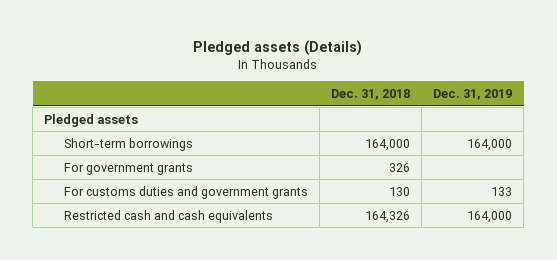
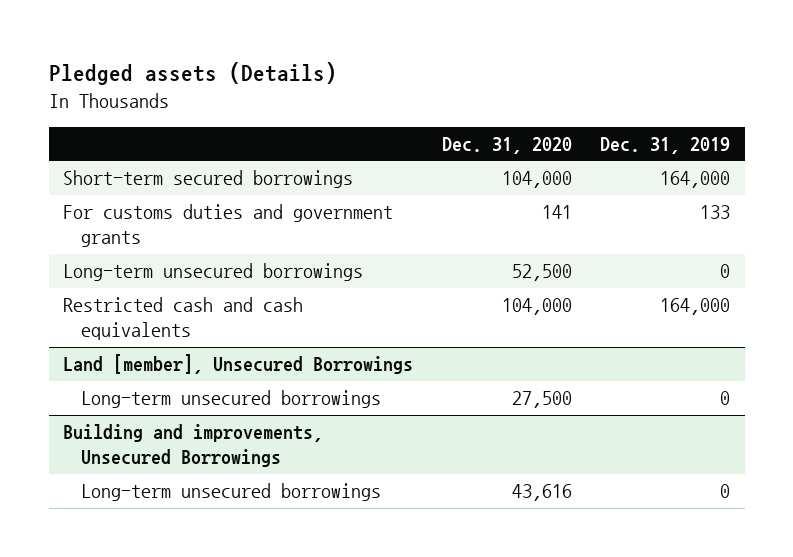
[330,88,410,100] Dec. 31, 2018 -> none
none -> [441,136,572,154] Dec. 31, 2020
[44,113,139,127] Pledged assets -> none
[63,162,193,175] For government grants -> none
[63,137,193,151] Short-term borrowings -> [62,170,353,189] Short-term secured borrowings
none -> [62,263,363,282] Long-term unsecured borrowings
none -> [62,354,413,375] Land [member], Unsecured Borrowings
none -> [81,390,382,409] Long-term unsecured borrowings
none -> [62,424,323,468] Building and improvements, Unsecured Borrowings
none -> [81,483,382,502] Long-term unsecured borrowings

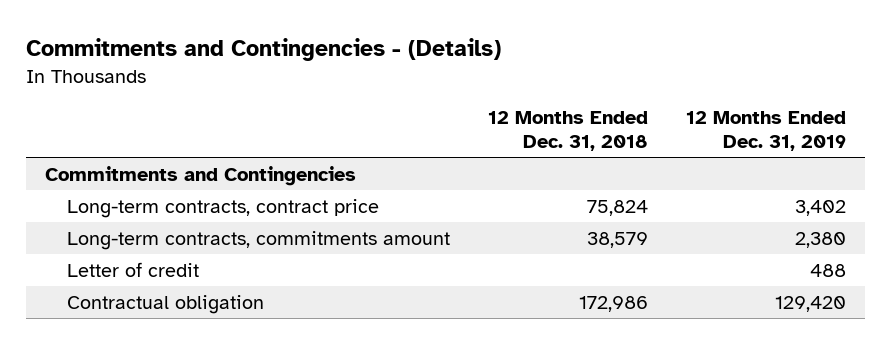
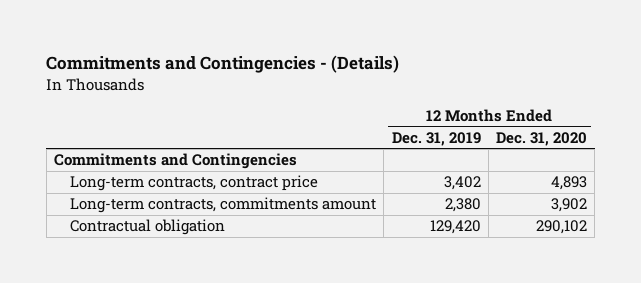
[487,111,648,151] 12 Months Ended Dec. 31, 2018 -> none
none -> [496,131,588,146] Dec. 31, 2020
[66,261,199,277] Letter of credit -> none

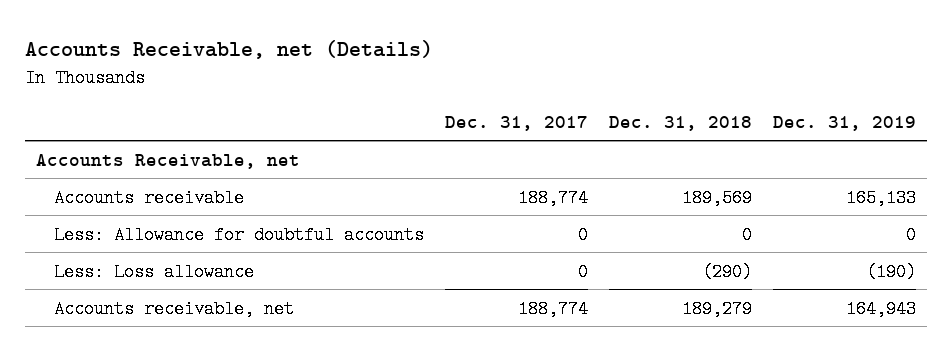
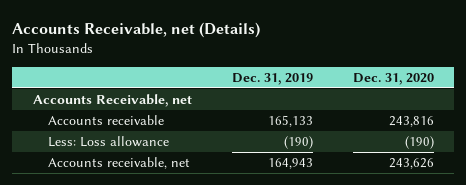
[445,115,589,131] Dec. 31, 2017 -> none
[609,115,753,131] Dec. 31, 2018 -> none
none -> [352,72,434,85] Dec. 31, 2020
[54,225,425,244] Less: Allowance for doubtful accounts -> none

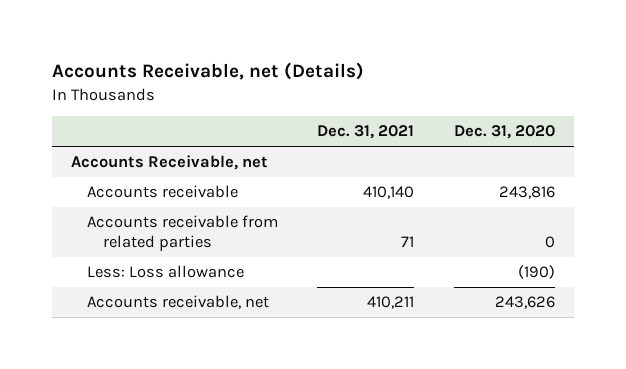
[231,72,313,85] Dec. 31, 2019 -> none
none -> [317,125,415,140] Dec. 31, 2021
none -> [87,215,279,251] Accounts receivable from related parties

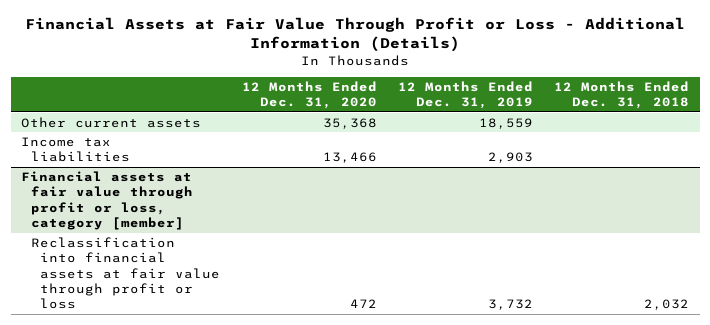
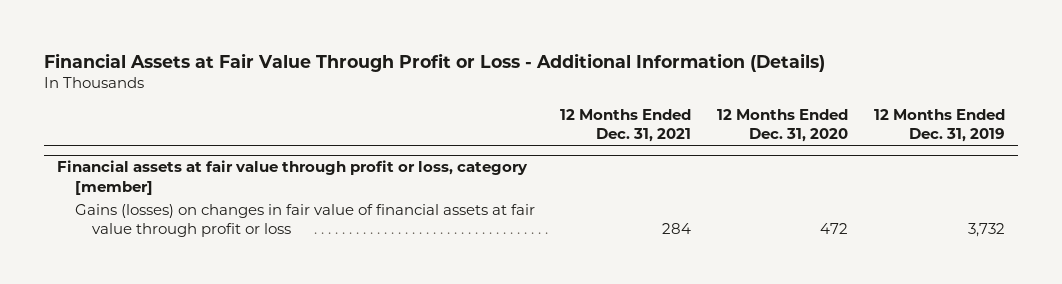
[554,80,690,110] 12 Months Ended Dec. 31, 2018 -> none
none -> [560,108,692,143] 12 Months Ended Dec. 31, 2021
[21,117,202,129] Other current assets -> none
[21,137,130,163] Income tax liabilities -> none
[30,237,221,310] Reclassification into financial assets at fair value through profit or loss -> [74,203,535,238] Gains (losses) on changes in fair value of financial assets at fair value through profit or loss

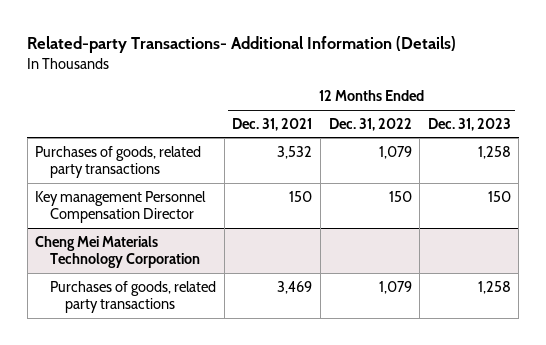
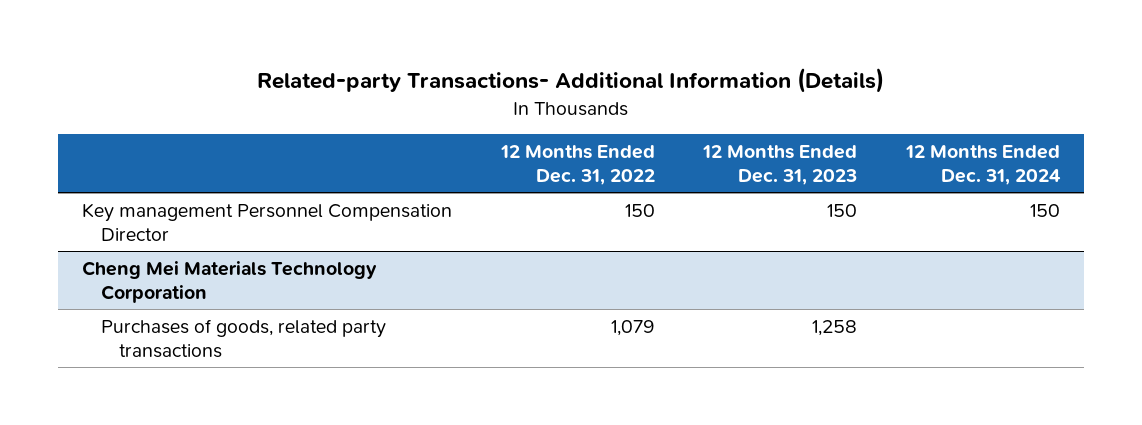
[232,117,313,131] Dec. 31, 2021 -> none
none -> [904,145,1061,185] 12 Months Ended Dec. 31, 2024
[35,145,202,179] Purchases of goods, related party transactions -> none

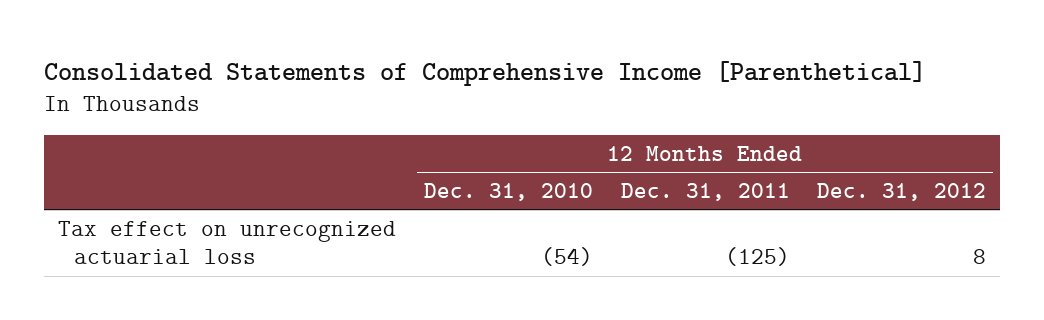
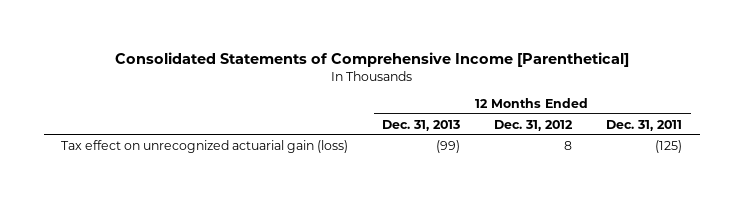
[423,182,593,201] Dec. 31, 2010 -> none
none -> [382,119,461,131] Dec. 31, 2013
[57,220,396,265] Tax effect on unrecognized actuarial loss -> [61,139,349,153] Tax effect on unrecognized actuarial gain (loss)

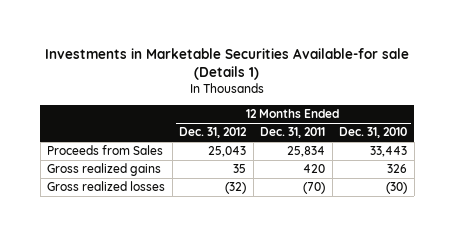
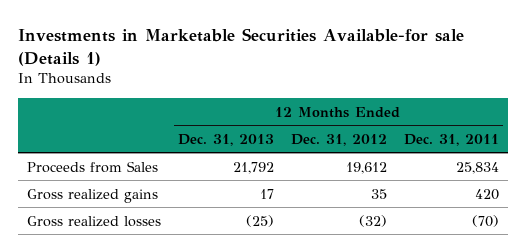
[339,127,408,139] Dec. 31, 2010 -> none
none -> [177,133,274,146] Dec. 31, 2013
[208,146,247,158] 25,043 -> [345,161,387,174] 19,612

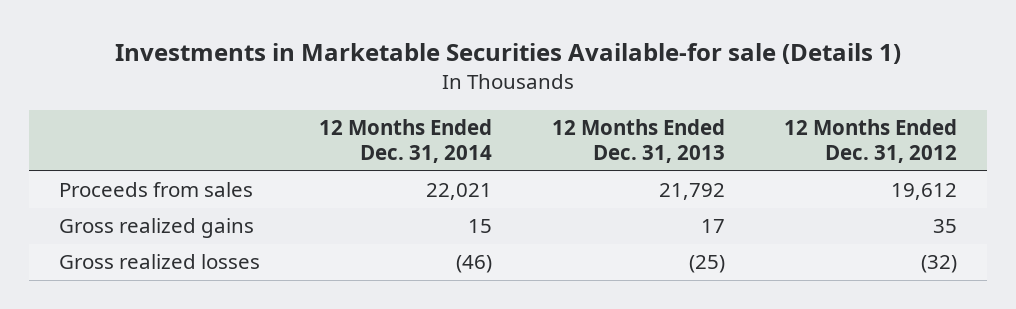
[404,133,500,146] Dec. 31, 2011 -> none
none -> [319,119,493,164] 12 Months Ended Dec. 31, 2014
[26,160,158,173] Proceeds from Sales -> [58,182,253,198] Proceeds from sales

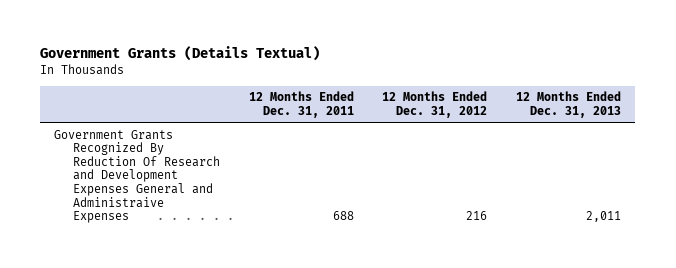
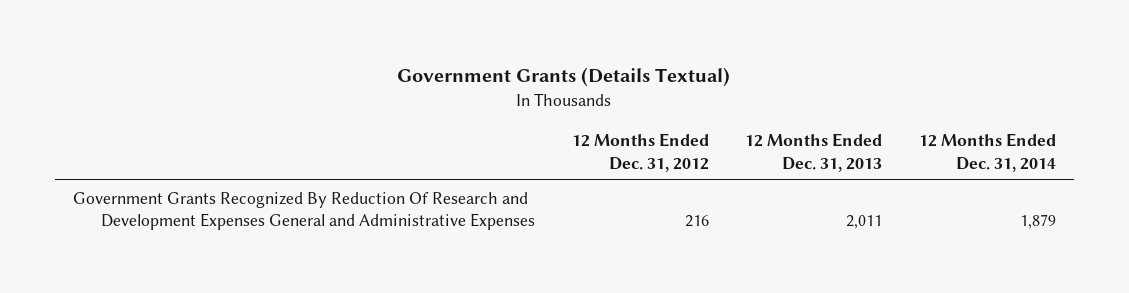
[248,91,354,118] 12 Months Ended Dec. 31, 2011 -> none
none -> [918,133,1056,172] 12 Months Ended Dec. 31, 2014
[54,129,221,224] Government Grants Recognized By Reduction Of Research and Development Expenses General and Administraive Expenses -> [73,191,536,231] Government Grants Recognized By Reduction Of Research and Development Expenses General and Administrative Expenses

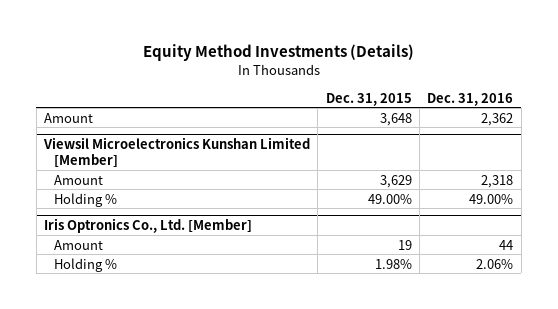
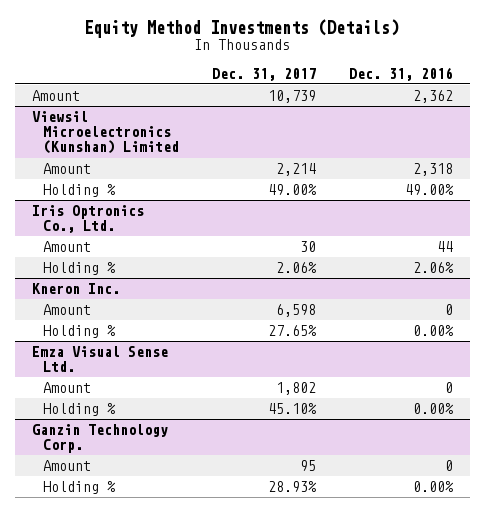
[325,92,412,106] Dec. 31, 2015 -> none
none -> [211,67,316,81] Dec. 31, 2017
[43,137,311,169] Viewsil Microelectronics Kunshan Limited [Member] -> [31,111,179,155] Viewsil Microelectronics (Kunshan) Limited
[44,218,253,234] Iris Optronics Co., Ltd. [Member] -> [31,205,144,234] Iris Optronics Co., Ltd.
none -> [31,283,120,295] Kneron Inc.
none -> [42,304,91,316] Amount
none -> [42,325,116,339] Holding %
none -> [31,346,168,373] Emza Visual Sense Ltd.
none -> [42,382,91,394] Amount
none -> [42,403,116,417] Holding %
none -> [31,424,168,454] Ganzin Technology Corp.
none -> [42,460,91,472] Amount
none -> [42,481,116,495] Holding %

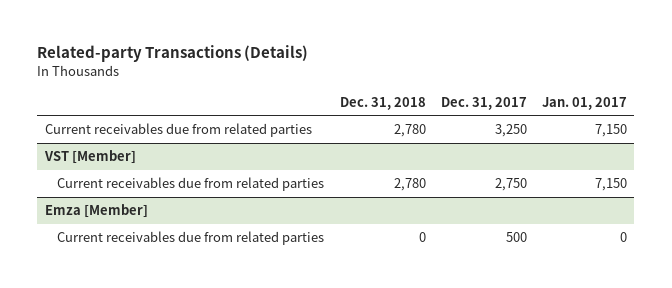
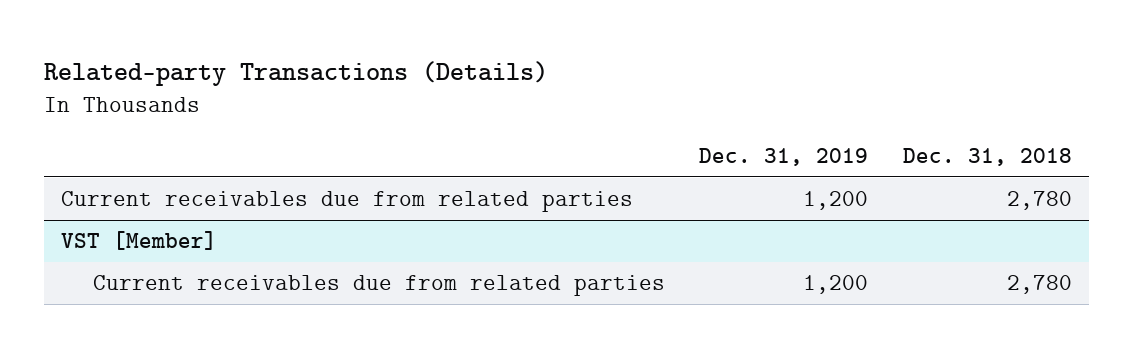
[440,96,527,110] Dec. 31, 2017 -> none
[541,96,627,110] Jan. 01, 2017 -> none
none -> [699,148,869,167] Dec. 31, 2019
[45,204,149,219] Emza [Member] -> none
[57,231,325,246] Current receivables due from related parties -> none

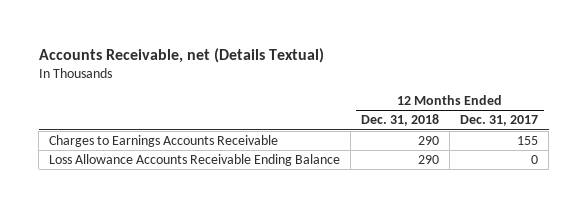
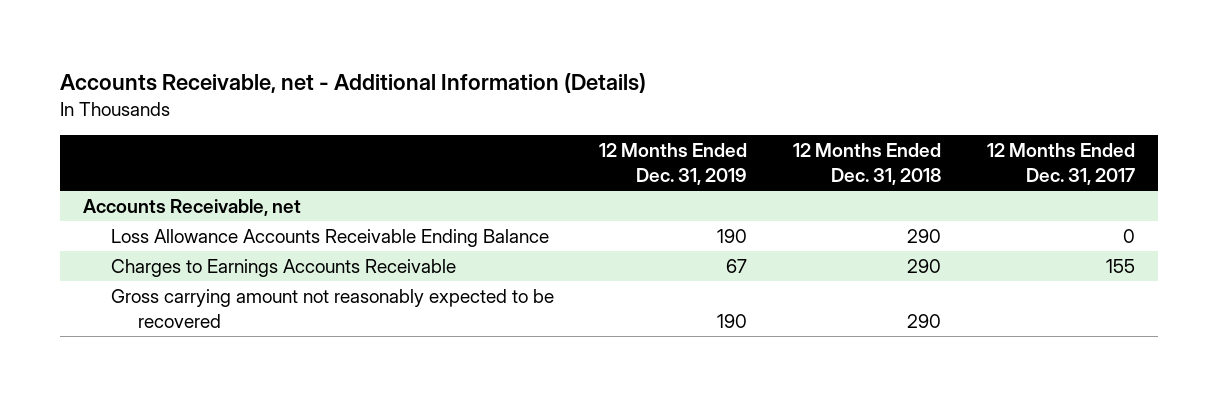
[38,47,324,63] Accounts Receivable, net (Details Textual) -> [60,72,647,93] Accounts Receivable, net - Additional Information (Details)
none -> [599,143,748,186] 12 Months Ended Dec. 31, 2019
none -> [83,199,302,217] Accounts Receivable, net
[49,134,279,147] Charges to Earnings Accounts Receivable -> [110,259,456,278] Charges to Earnings Accounts Receivable
none -> [110,289,554,329] Gross carrying amount not reasonably expected to be recovered

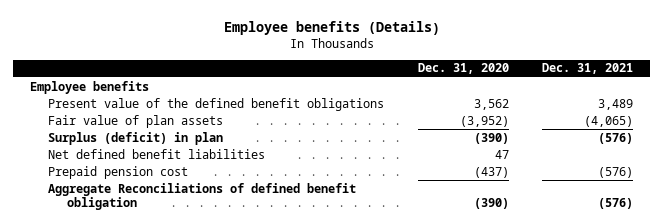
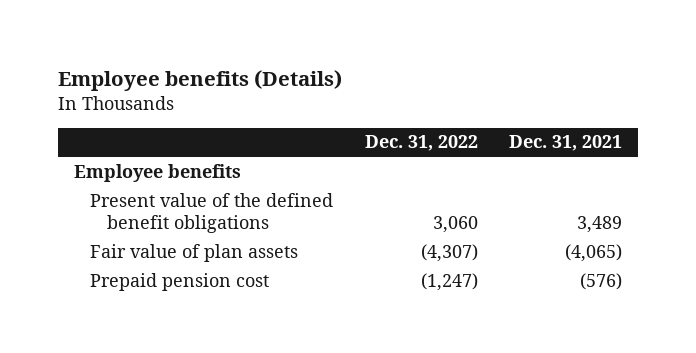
[417,63,509,75] Dec. 31, 2020 -> none
none -> [364,135,478,152] Dec. 31, 2022
[48,131,224,145] Surplus (deficit) in plan -> none
[48,148,266,159] Net defined benefit liabilities -> none
[48,182,357,210] Aggregate Reconciliations of defined benefit obligation -> none

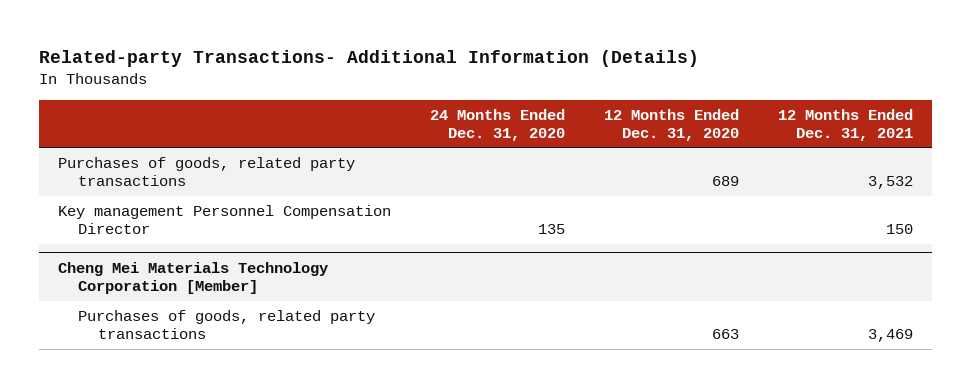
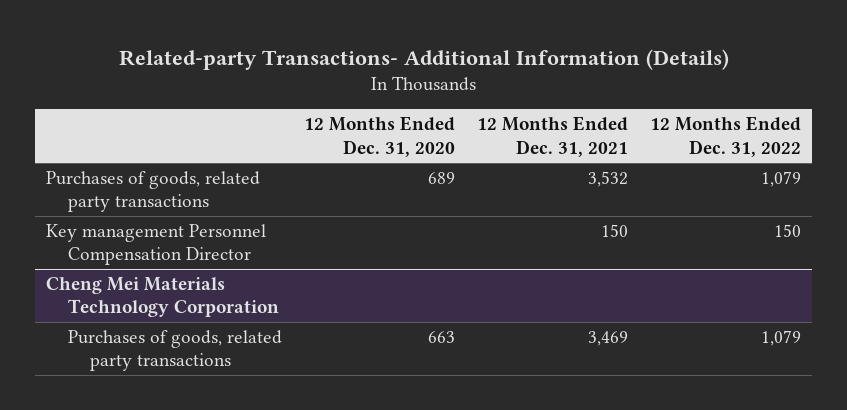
[430,108,566,141] 24 Months Ended Dec. 31, 2020 -> none
none -> [650,116,802,157] 12 Months Ended Dec. 31, 2022
[58,262,329,295] Cheng Mei Materials Technology Corporation [Member] -> [46,276,280,318] Cheng Mei Materials Technology Corporation

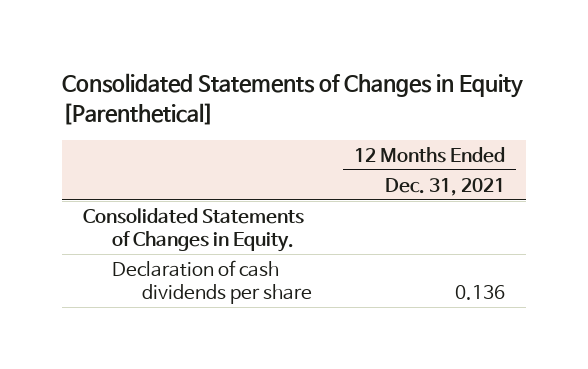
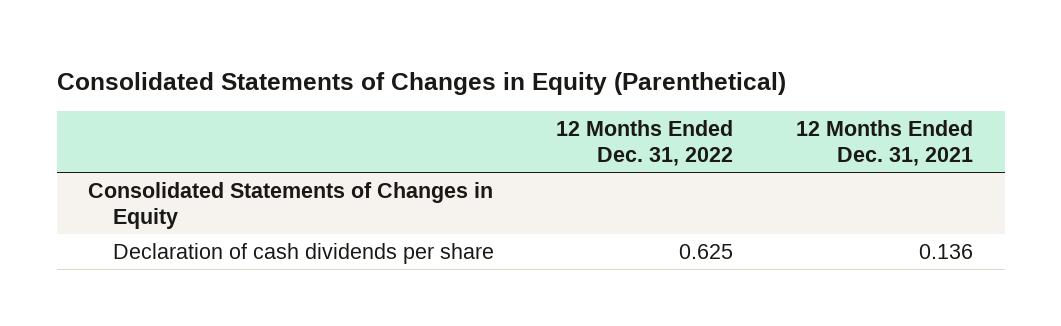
[62,73,524,125] Consolidated Statements of Changes in Equity [Parenthetical] -> [56,71,786,95] Consolidated Statements of Changes in Equity (Parenthetical)
none -> [556,119,734,167] 12 Months Ended Dec. 31, 2022
[83,207,305,253] Consolidated Statements of Changes in Equity. -> [88,181,494,230] Consolidated Statements of Changes in Equity

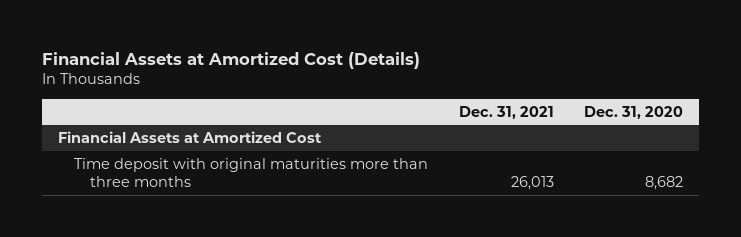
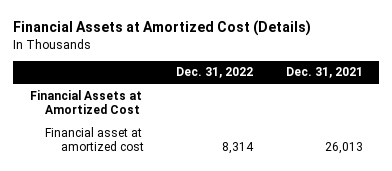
[584,105,684,119] Dec. 31, 2020 -> none
none -> [176,67,254,79] Dec. 31, 2022
[74,157,429,187] Time deposit with original maturities more than three months -> [45,126,144,152] Financial asset at amortized cost

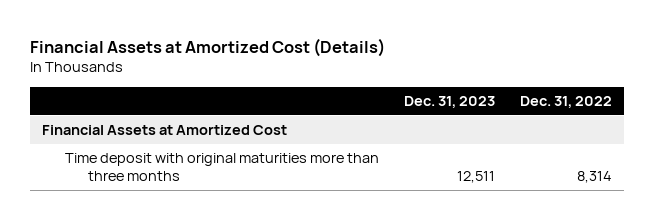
[285,67,363,79] Dec. 31, 2021 -> none
none -> [403,95,495,108] Dec. 31, 2023
[45,126,144,152] Financial asset at amortized cost -> [65,153,380,181] Time deposit with original maturities more than three months

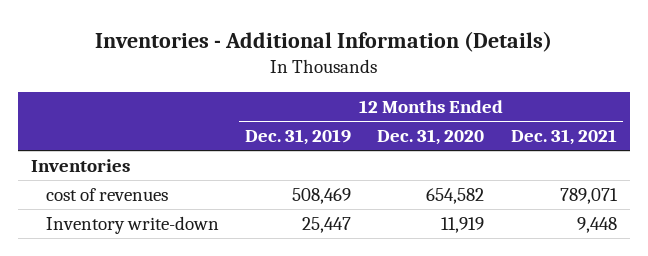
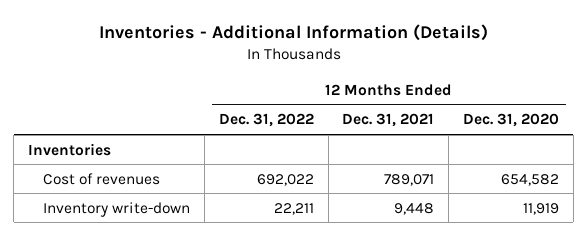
[245,129,352,146] Dec. 31, 2019 -> none
none -> [218,113,314,128] Dec. 31, 2022
[45,187,168,201] cost of revenues -> [43,172,161,185] Cost of revenues

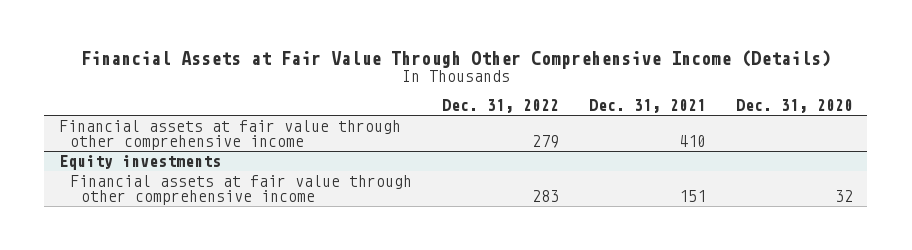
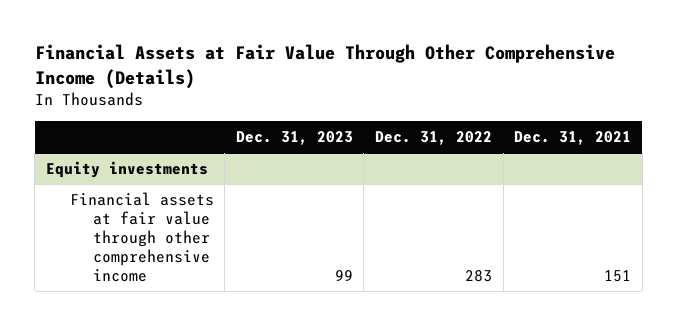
[735,99,853,114] Dec. 31, 2020 -> none
none -> [235,130,353,145] Dec. 31, 2023
[59,120,402,151] Financial assets at fair value through other comprehensive income -> none

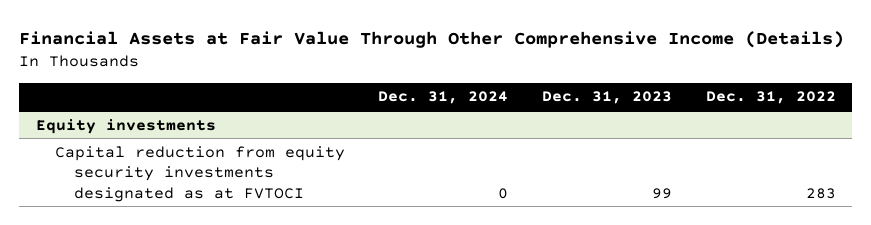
[514,130,632,145] Dec. 31, 2021 -> none
none -> [378,91,509,105] Dec. 31, 2024
[69,192,214,283] Financial assets at fair value through other comprehensive income -> [54,145,345,202] Capital reduction from equity security investments designated as at FVTOCI

